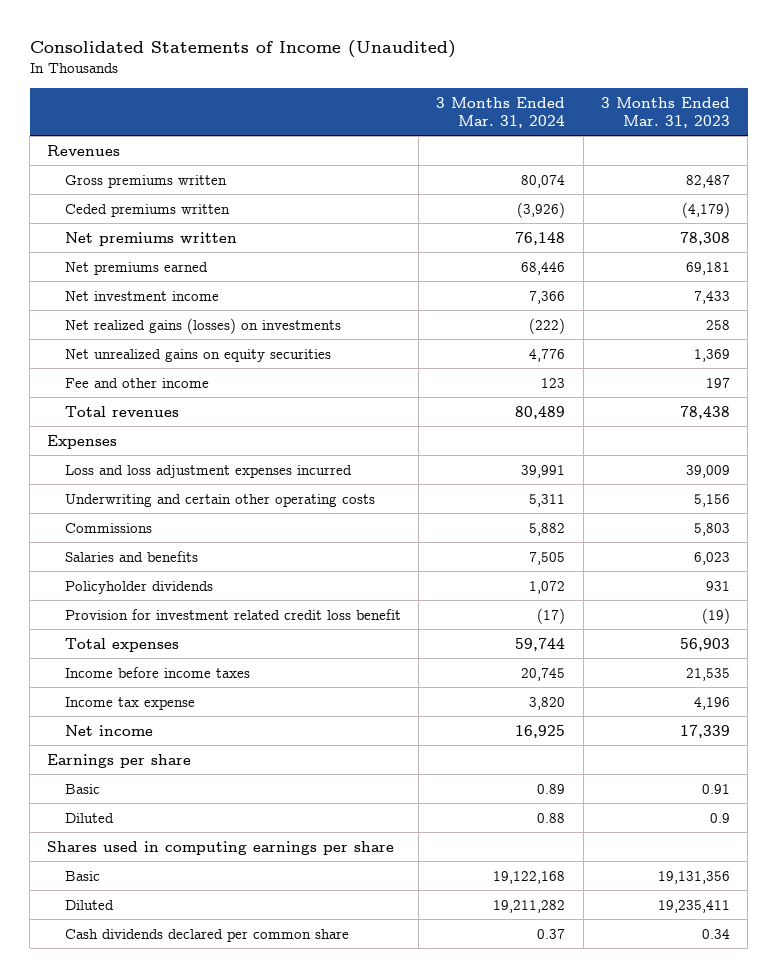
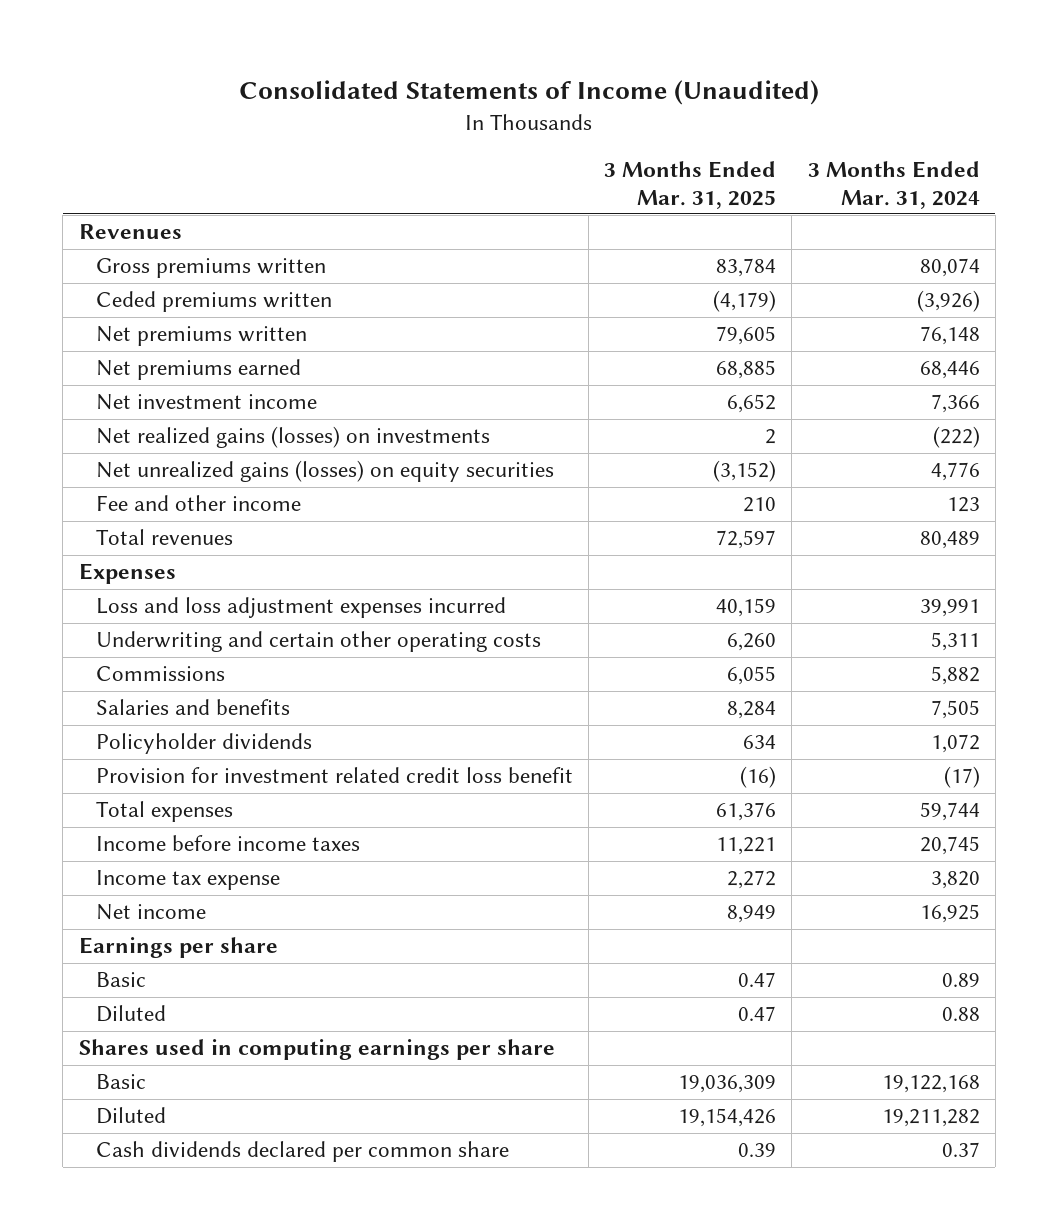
[600,96,730,128] 3 Months Ended Mar. 31, 2023 -> none
none -> [604,160,777,209] 3 Months Ended Mar. 31, 2025
[64,348,331,362] Net unrealized gains on equity securities -> [95,460,554,483] Net unrealized gains (losses) on equity securities

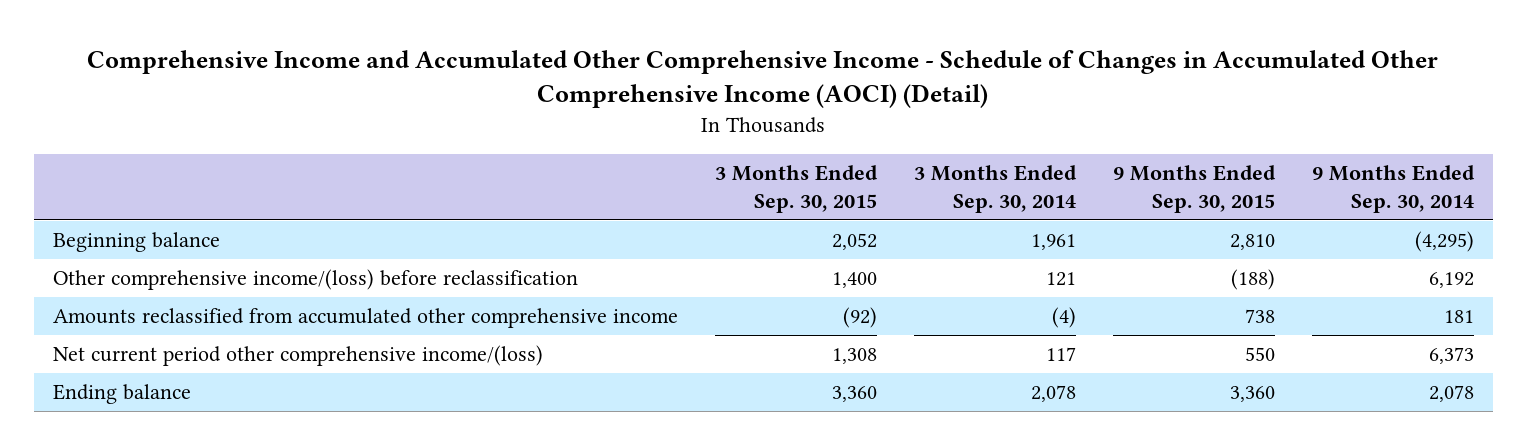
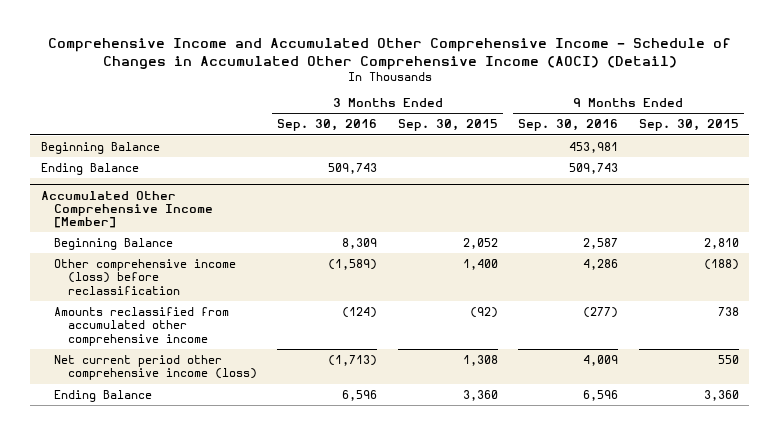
[913,165,1077,214] 3 Months Ended Sep. 30, 2014 -> none
[1312,165,1476,214] 9 Months Ended Sep. 30, 2014 -> none
none -> [277,119,378,132] Sep. 30, 2016
none -> [518,119,619,132] Sep. 30, 2016
none -> [40,141,160,154] Beginning Balance
none -> [40,162,139,175] Ending Balance
none -> [40,190,214,229] Accumulated Other Comprehensive Income [Member]
[52,232,220,253] Beginning balance -> [54,237,174,250] Beginning Balance
[52,269,578,291] Other comprehensive income/(loss) before reclassification -> [54,258,237,295] Other comprehensive income (loss) before reclassification
[52,345,543,367] Net current period other comprehensive income/(loss) -> [54,354,257,381] Net current period other comprehensive income (loss)
[52,384,191,405] Ending balance -> [54,389,153,402] Ending Balance

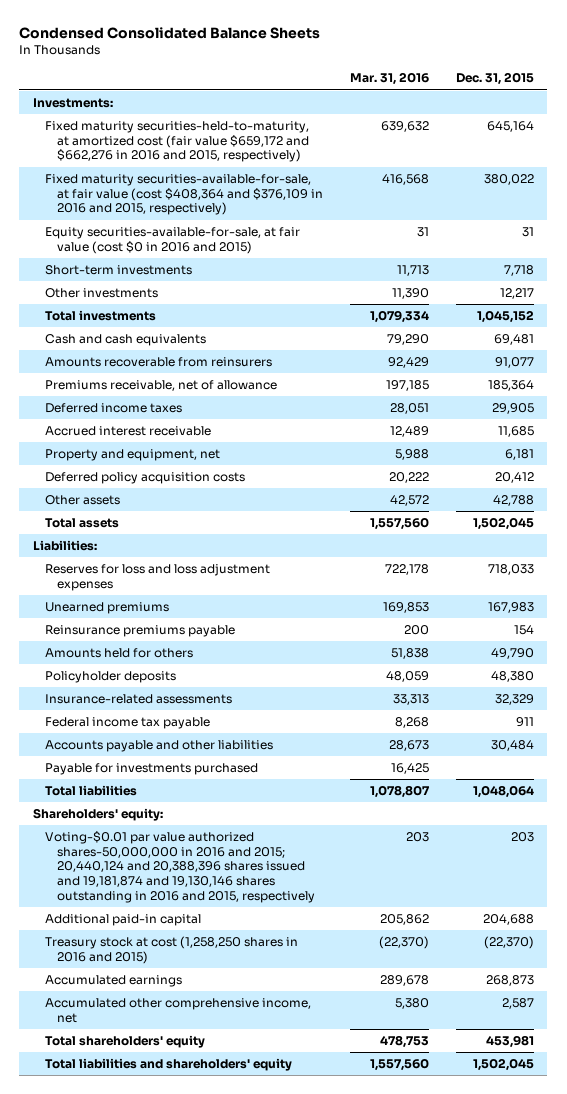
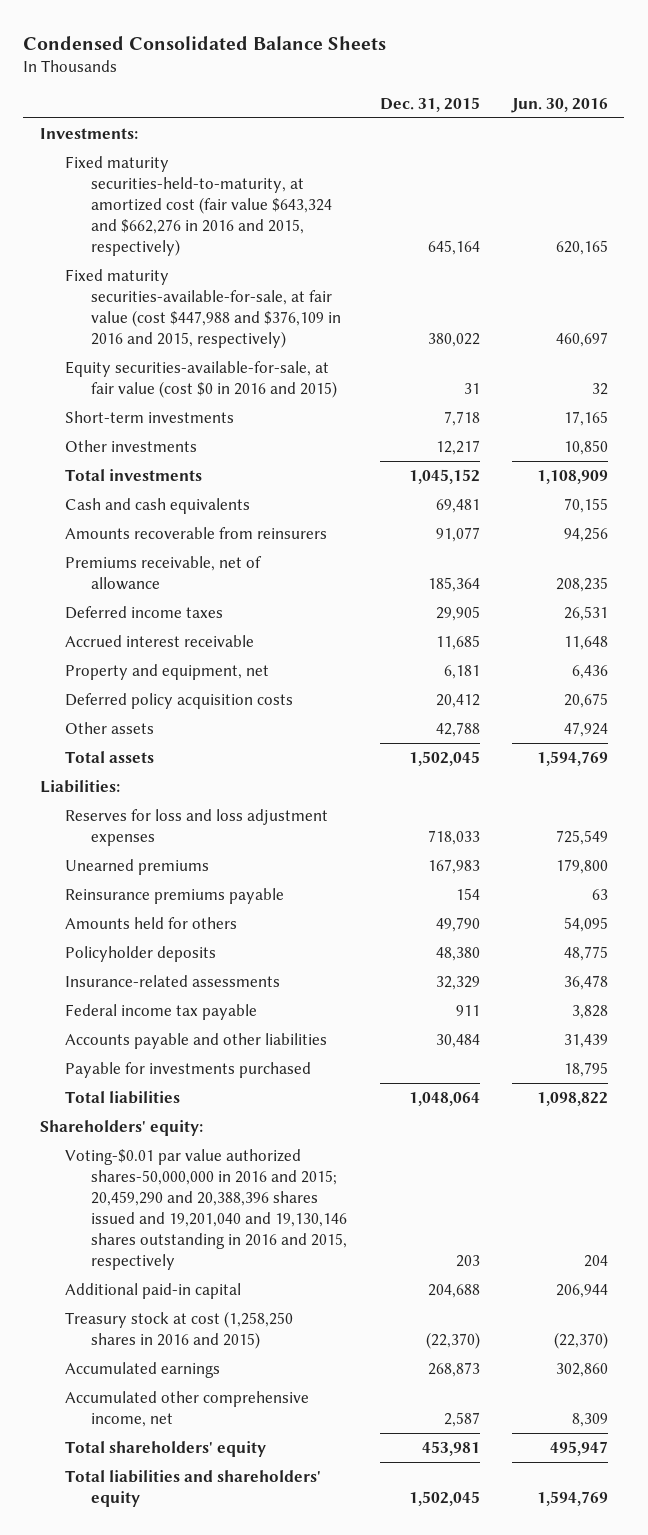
[349,72,429,86] Mar. 31, 2016 -> none
none -> [510,97,608,113] Jun. 30, 2016
[44,120,309,163] Fixed maturity securities-held-to-maturity, at amortized cost (fair value $659,172 and $662,276 in 2016 and 2015, respectively) -> [65,155,333,256] Fixed maturity securities-held-to-maturity, at amortized cost (fair value $643,324 and $662,276 in 2016 and 2015, respectively)
[44,173,323,216] Fixed maturity securities-available-for-sale, at fair value (cost $408,364 and $376,109 in 2016 and 2015, respectively) -> [65,268,342,348] Fixed maturity securities-available-for-sale, at fair value (cost $447,988 and $376,109 in 2016 and 2015, respectively)
[44,830,315,903] Voting-$0.01 par value authorized shares-50,000,000 in 2016 and 2015; 20,440,124 and 20,388,396 shares issued and 19,181,874 and 19,130,146 shares outstanding in 2016 and 2015, respectively -> [65,1148,348,1270] Voting-$0.01 par value authorized shares-50,000,000 in 2016 and 2015; 20,459,290 and 20,388,396 shares issued and 19,201,040 and 19,130,146 shares outstanding in 2016 and 2015, respectively

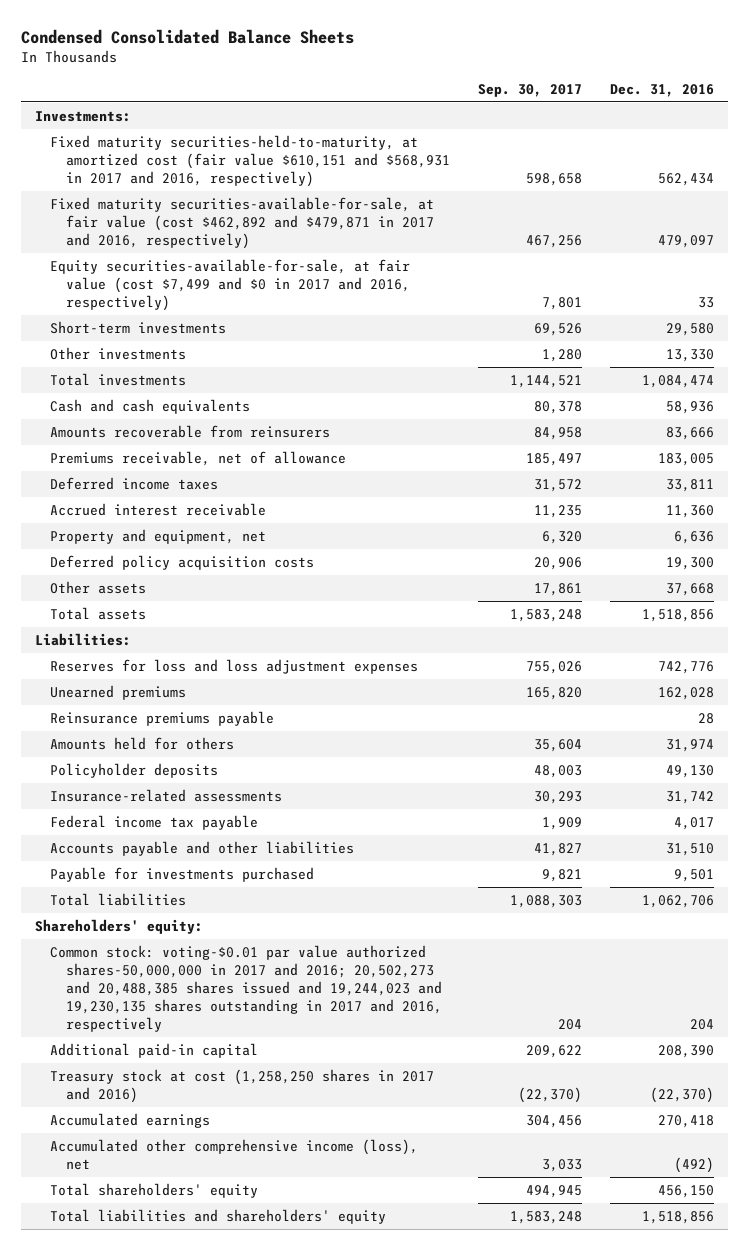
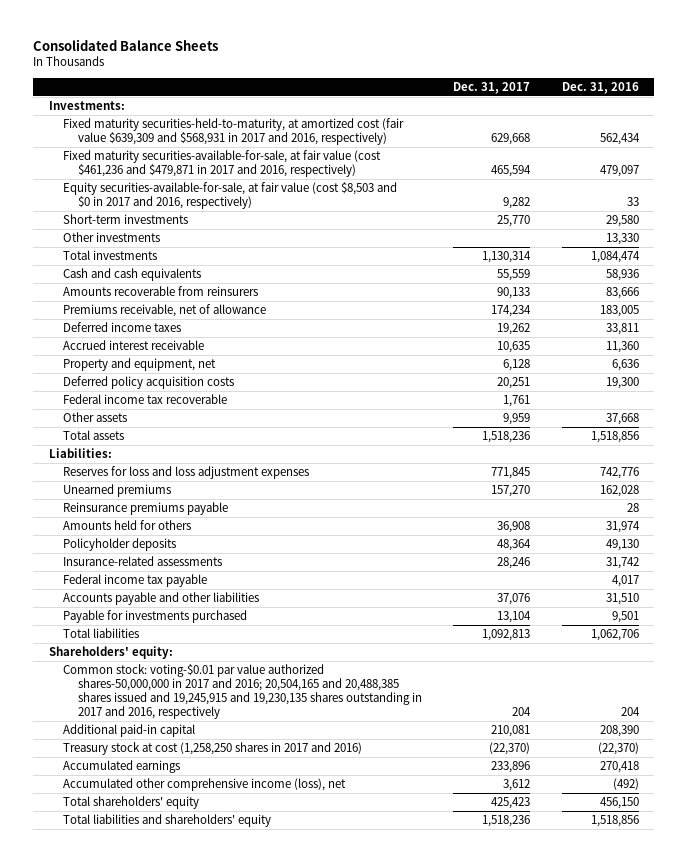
[20,28,354,44] Condensed Consolidated Balance Sheets -> [33,38,219,51] Consolidated Balance Sheets
[478,84,583,98] Sep. 30, 2017 -> none
none -> [453,81,531,94] Dec. 31, 2017
[50,134,450,187] Fixed maturity securities-held-to-maturity, at amortized cost (fair value $610,151 and $568,931 in 2017 and 2016, respectively) -> [63,118,405,146] Fixed maturity securities-held-to-maturity, at amortized cost (fair value $639,309 and $568,931 in 2017 and 2016, respectively)
[50,196,435,249] Fixed maturity securities-available-for-sale, at fair value (cost $462,892 and $479,871 in 2017 and 2016, respectively) -> [63,150,382,178] Fixed maturity securities-available-for-sale, at fair value (cost $461,236 and $479,871 in 2017 and 2016, respectively)
[50,258,411,311] Equity securities-available-for-sale, at fair value (cost $7,499 and $0 in 2017 and 2016, respectively) -> [63,182,398,210] Equity securities-available-for-sale, at fair value (cost $8,503 and $0 in 2017 and 2016, respectively)
none -> [63,394,228,405] Federal income tax recoverable
[50,944,442,1033] Common stock: voting-$0.01 par value authorized shares-50,000,000 in 2017 and 2016; 20,502,273 and 20,488,385 shares issued and 19,244,023 and 19,230,135 shares outstanding in 2017 and 2016, respectively -> [63,664,423,719] Common stock: voting-$0.01 par value authorized shares-50,000,000 in 2017 and 2016; 20,504,165 and 20,488,385 shares issued and 19,245,915 and 19,230,135 shares outstanding in 2017 and 2016, respectively

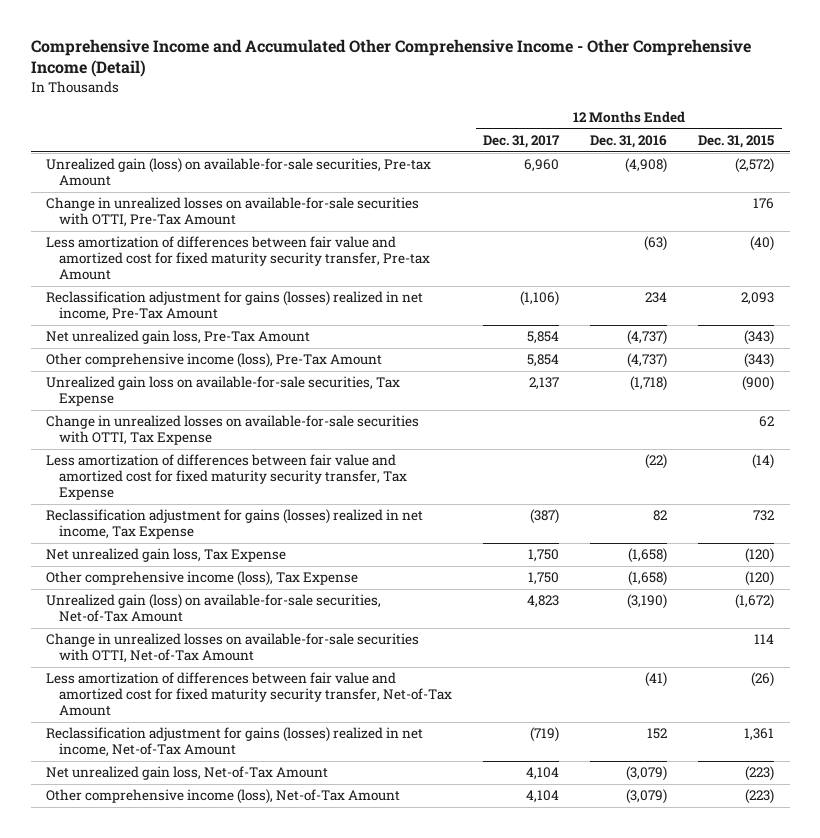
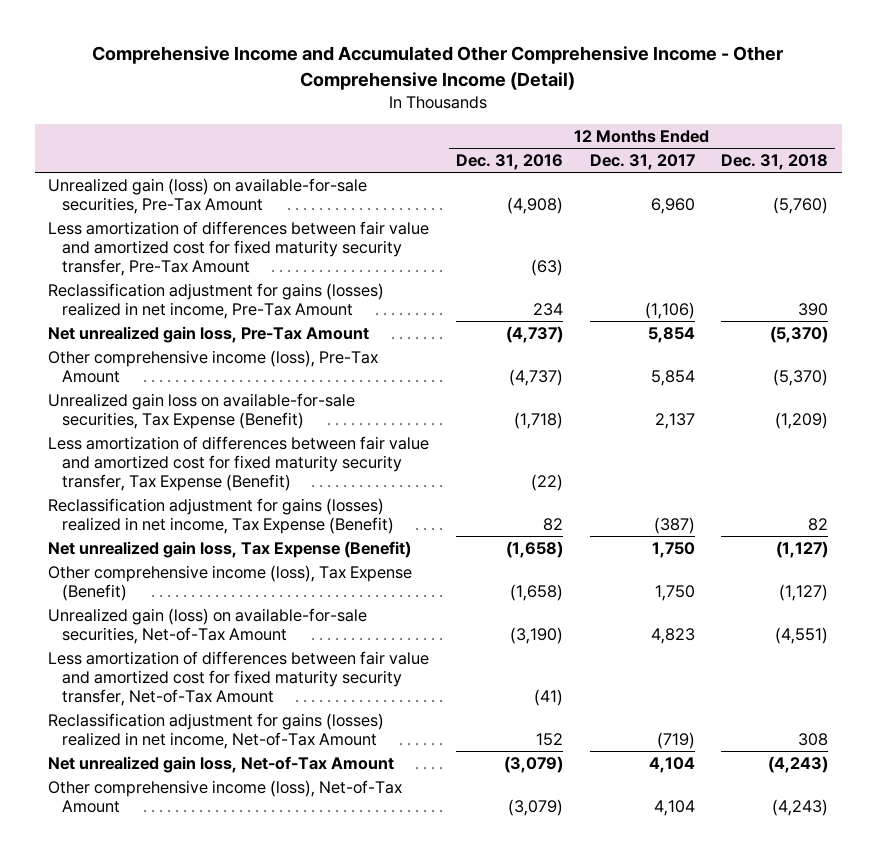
[698,135,775,149] Dec. 31, 2015 -> none
none -> [721,153,829,170] Dec. 31, 2018
[46,197,420,228] Change in unrealized losses on available-for-sale securities with OTTI, Pre-Tax Amount -> none
[46,158,432,187] Unrealized gain (loss) on available-for-sale securities, Pre-tax Amount -> [48,177,368,214] Unrealized gain (loss) on available-for-sale securities, Pre-Tax Amount
[46,236,431,281] Less amortization of differences between fair value and amortized cost for fixed maturity security transfer, Pre-tax Amount -> [48,220,430,276] Less amortization of differences between fair value and amortized cost for fixed maturity security transfer, Pre-Tax Amount
[46,415,420,446] Change in unrealized losses on available-for-sale securities with OTTI, Tax Expense -> none
[46,376,401,407] Unrealized gain loss on available-for-sale securities, Tax Expense -> [48,392,356,429] Unrealized gain loss on available-for-sale securities, Tax Expense (Benefit)
[46,454,408,501] Less amortization of differences between fair value and amortized cost for fixed maturity security transfer, Tax Expense -> [48,435,430,491] Less amortization of differences between fair value and amortized cost for fixed maturity security transfer, Tax Expense (Benefit)
[46,509,424,540] Reclassification adjustment for gains (losses) realized in net income, Tax Expense -> [48,497,395,534] Reclassification adjustment for gains (losses) realized in net income, Tax Expense (Benefit)
[46,548,287,563] Net unrealized gain loss, Tax Expense -> [48,540,412,558] Net unrealized gain loss, Tax Expense (Benefit)
[46,571,359,587] Other comprehensive income (loss), Tax Expense -> [48,564,413,601] Other comprehensive income (loss), Tax Expense (Benefit)
[46,633,420,664] Change in unrealized losses on available-for-sale securities with OTTI, Net-of-Tax Amount -> none

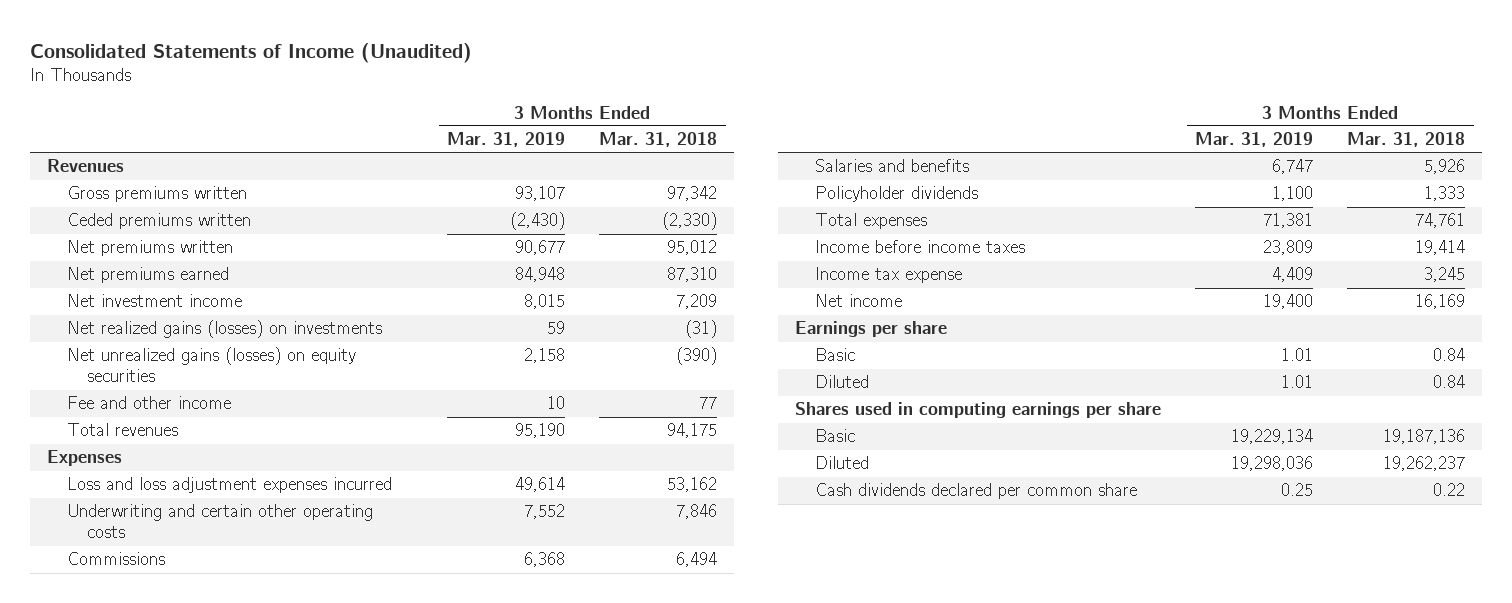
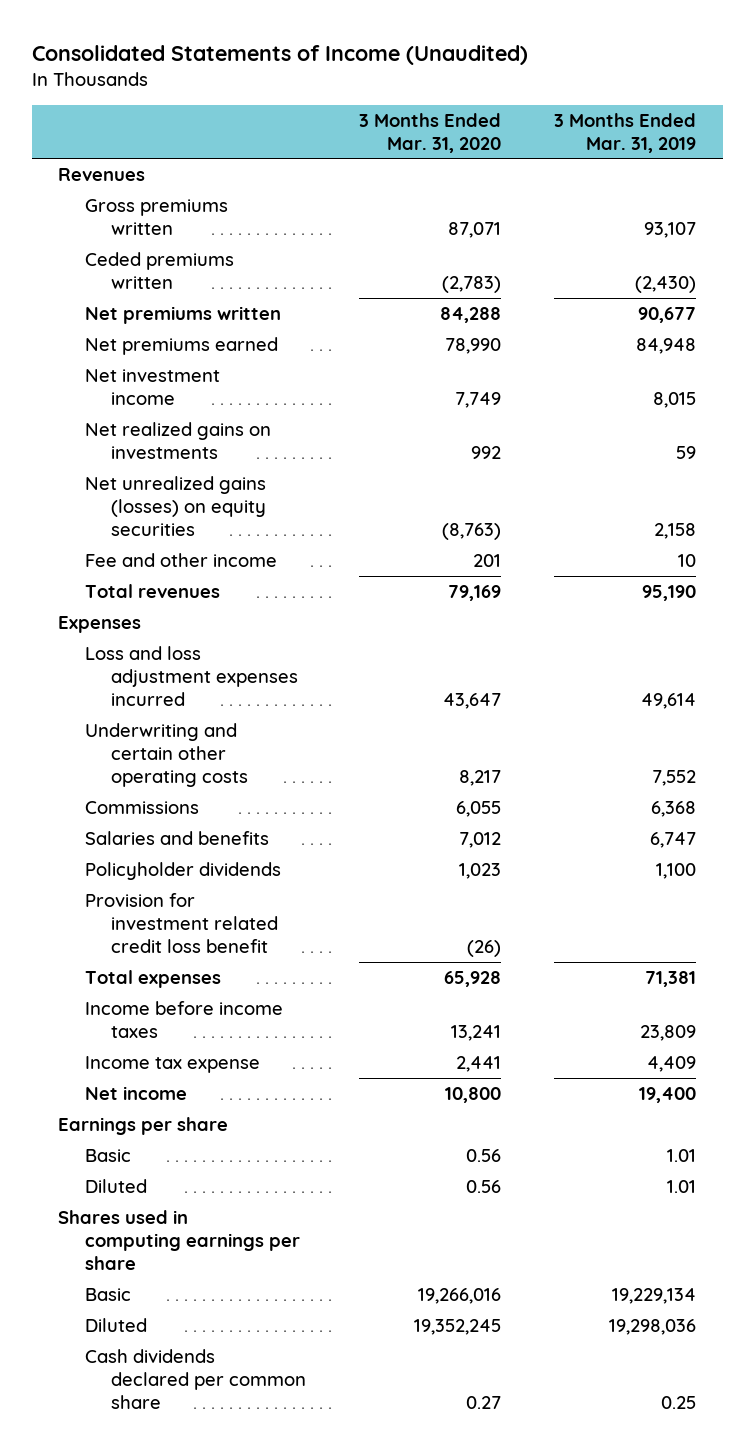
[599,132,718,148] Mar. 31, 2018 -> none
none -> [359,112,502,153] 3 Months Ended Mar. 31, 2020
[67,320,383,339] Net realized gains (losses) on investments -> [84,422,271,460] Net realized gains on investments
none -> [84,893,278,954] Provision for investment related credit loss benefit

